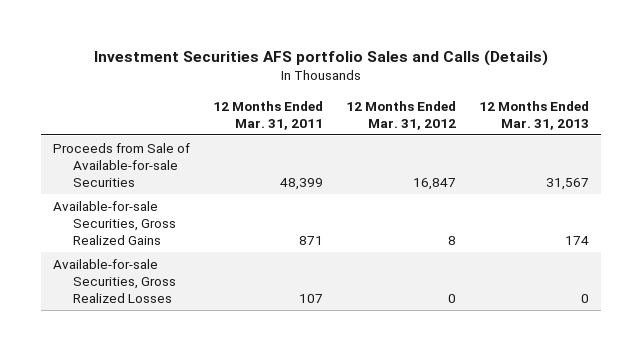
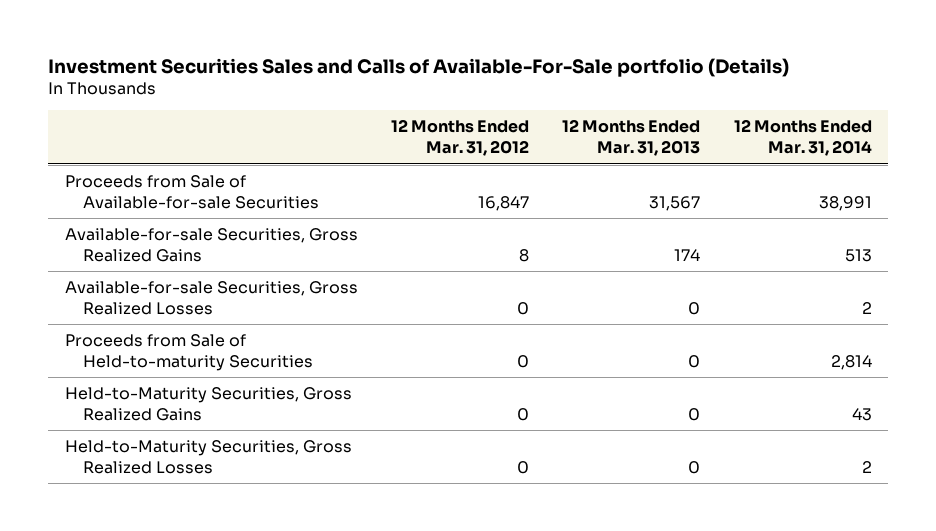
[93,50,548,67] Investment Securities AFS portfolio Sales and Calls (Details) -> [47,57,789,77] Investment Securities Sales and Calls of Available-For-Sale portfolio (Details)
[212,100,323,130] 12 Months Ended Mar. 31, 2011 -> none
none -> [733,119,872,157] 12 Months Ended Mar. 31, 2014
none -> [64,334,314,371] Proceeds from Sale of Held-to-maturity Securities
none -> [64,387,352,421] Held-to-Maturity Securities, Gross Realized Gains
none -> [64,440,352,474] Held-to-Maturity Securities, Gross Realized Losses

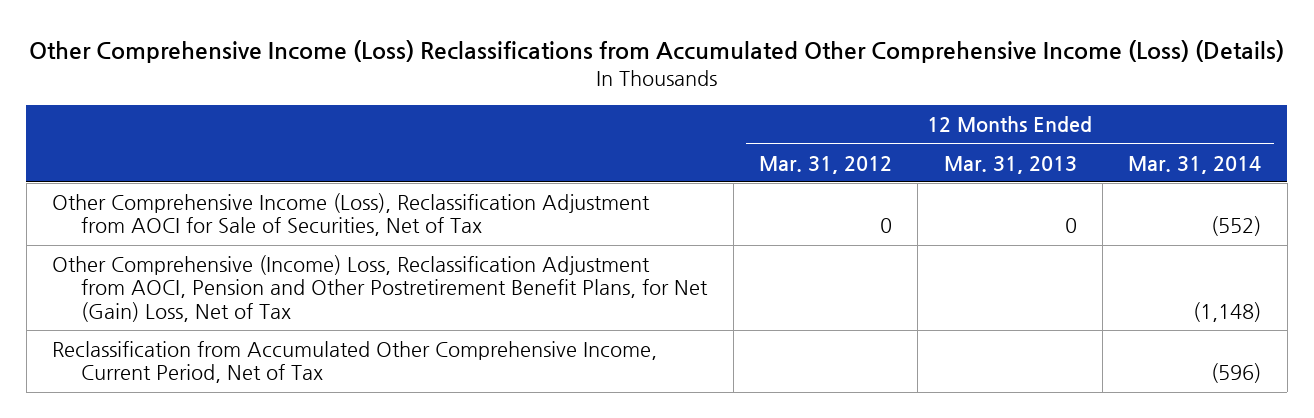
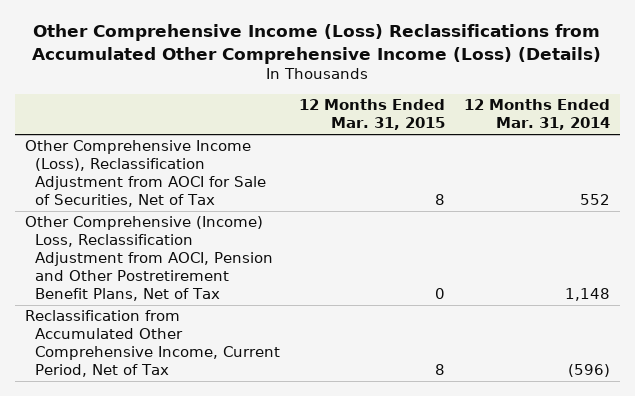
[758,155,892,174] Mar. 31, 2012 -> none
[943,155,1077,174] Mar. 31, 2013 -> none
none -> [299,99,446,131] 12 Months Ended Mar. 31, 2015
[1211,216,1262,237] (552) -> [580,193,611,205] 552
[52,255,709,322] Other Comprehensive (Income) Loss, Reclassification Adjustment from AOCI, Pension and Other Postretirement Benefit Plans, for Net (Gain) Loss, Net of Tax -> [24,216,273,301] Other Comprehensive (Income) Loss, Reclassification Adjustment from AOCI, Pension and Other Postretirement Benefit Plans, Net of Tax
[1193,301,1262,322] (1,148) -> [565,287,611,301] 1,148

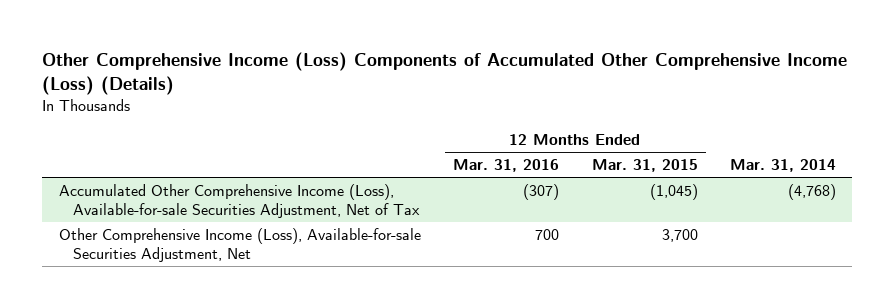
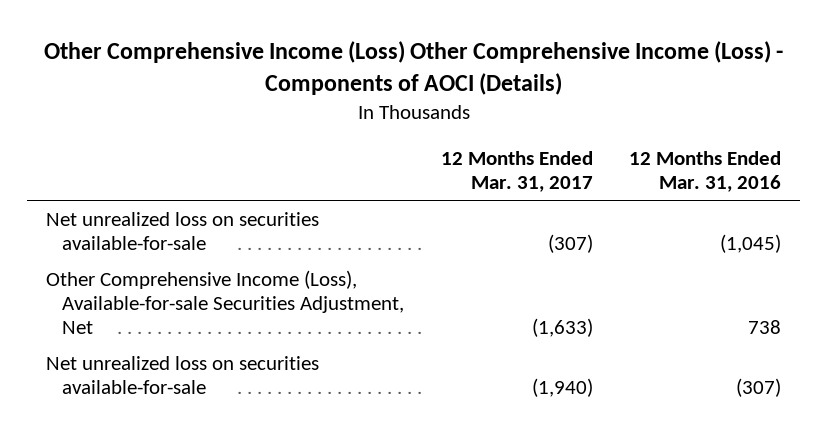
[42,52,848,96] Other Comprehensive Income (Loss) Components of Accumulated Other Comprehensive Income (Loss) (Details) -> [43,41,783,96] Other Comprehensive Income (Loss) Other Comprehensive Income (Loss) - Components of AOCI (Details)
[591,159,698,173] Mar. 31, 2015 -> none
[730,159,837,173] Mar. 31, 2014 -> none
none -> [440,150,593,192] 12 Months Ended Mar. 31, 2017
[58,184,421,218] Accumulated Other Comprehensive Income (Loss), Available-for-sale Securities Adjustment, Net of Tax -> [45,211,319,250] Net unrealized loss on securities available-for-sale
[523,184,560,201] (307) -> [720,233,782,253] (1,045)
[535,229,560,241] 700 -> [748,319,782,334] 738
none -> [45,355,319,394] Net unrealized loss on securities available-for-sale

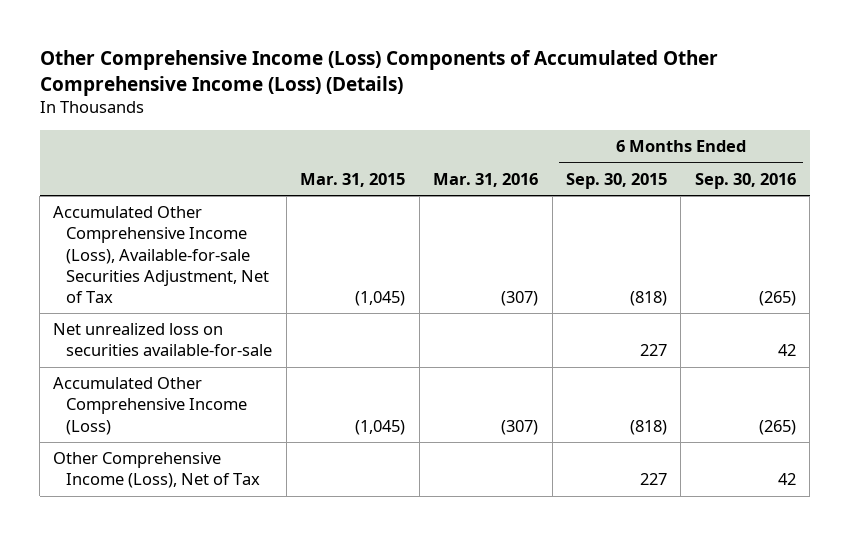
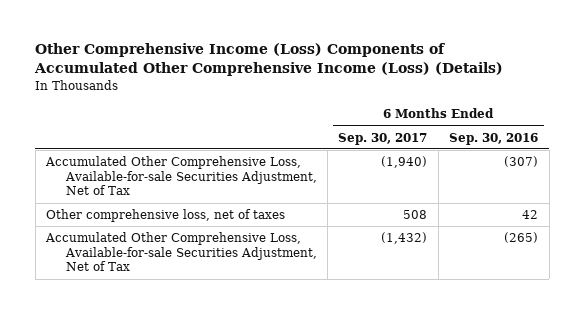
[300,172,406,187] Mar. 31, 2015 -> none
[433,172,539,187] Mar. 31, 2016 -> none
[565,172,667,189] Sep. 30, 2015 -> none
none -> [338,132,428,145] Sep. 30, 2017
[53,452,261,489] Other Comprehensive Income (Loss), Net of Tax -> none
[53,206,270,304] Accumulated Other Comprehensive Income (Loss), Available-for-sale Securities Adjustment, Net of Tax -> [45,156,317,196] Accumulated Other Comprehensive Loss, Available-for-sale Securities Adjustment, Net of Tax
[758,291,796,307] (265) -> [504,156,539,168] (307)
[53,323,273,357] Net unrealized loss on securities available-for-sale -> [46,209,286,223] Other comprehensive loss, net of taxes
[53,377,248,435] Accumulated Other Comprehensive Income (Loss) -> [45,232,317,272] Accumulated Other Comprehensive Loss, Available-for-sale Securities Adjustment, Net of Tax

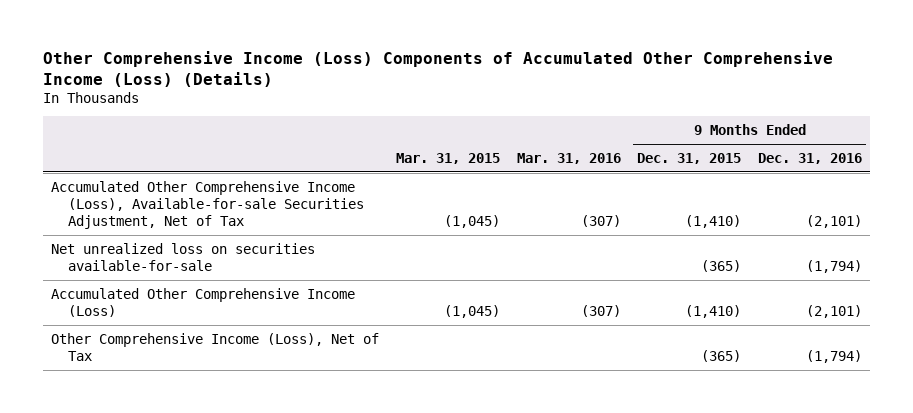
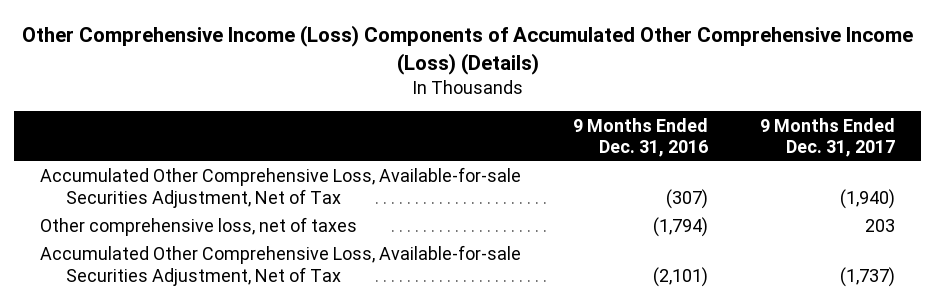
[396,152,501,164] Mar. 31, 2015 -> none
[516,152,621,164] Mar. 31, 2016 -> none
[637,152,742,164] Dec. 31, 2015 -> none
none -> [759,117,895,158] 9 Months Ended Dec. 31, 2017
[51,332,380,361] Other Comprehensive Income (Loss), Net of Tax -> none
[51,180,365,229] Accumulated Other Comprehensive Income (Loss), Available-for-sale Securities Adjustment, Net of Tax -> [40,167,522,208] Accumulated Other Comprehensive Loss, Available-for-sale Securities Adjustment, Net of Tax
[805,214,862,228] (2,101) -> [666,188,709,209] (307)
[51,242,316,271] Net unrealized loss on securities available-for-sale -> [40,217,358,237] Other comprehensive loss, net of taxes
[51,287,356,317] Accumulated Other Comprehensive Income (Loss) -> [40,245,522,286] Accumulated Other Comprehensive Loss, Available-for-sale Securities Adjustment, Net of Tax

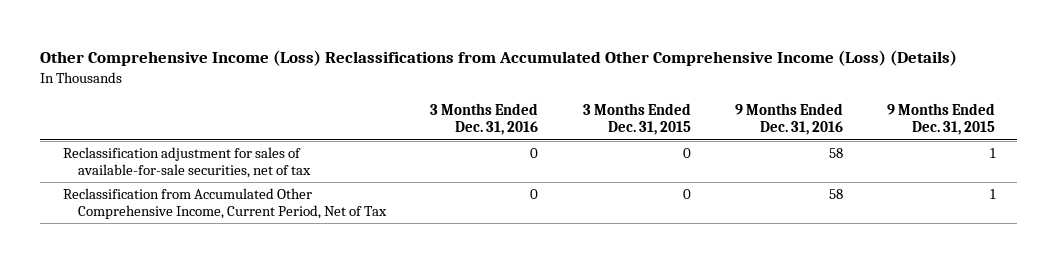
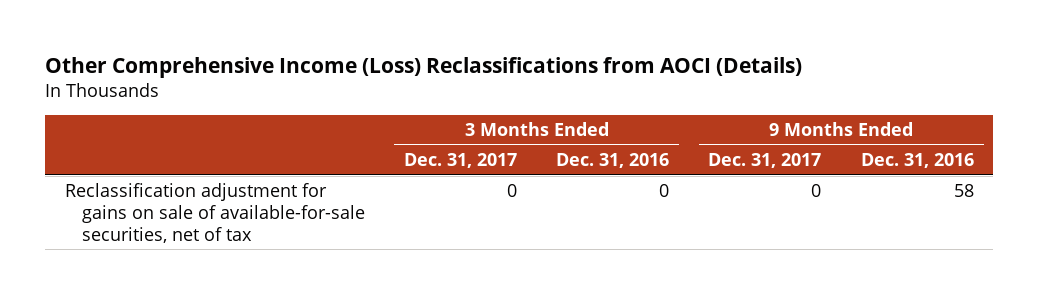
[40,50,958,67] Other Comprehensive Income (Loss) Reclassifications from Accumulated Other Comprehensive Income (Loss) (Details) -> [45,56,803,78] Other Comprehensive Income (Loss) Reclassifications from AOCI (Details)
[582,103,691,136] 3 Months Ended Dec. 31, 2015 -> none
[887,103,996,136] 9 Months Ended Dec. 31, 2015 -> none
none -> [403,153,517,169] Dec. 31, 2017
none -> [708,153,822,169] Dec. 31, 2017
[62,188,388,220] Reclassification from Accumulated Other Comprehensive Income, Current Period, Net of Tax -> none
[62,147,312,179] Reclassification adjustment for sales of available-for-sale securities, net of tax -> [65,183,365,243] Reclassification adjustment for gains on sale of available-for-sale securities, net of tax

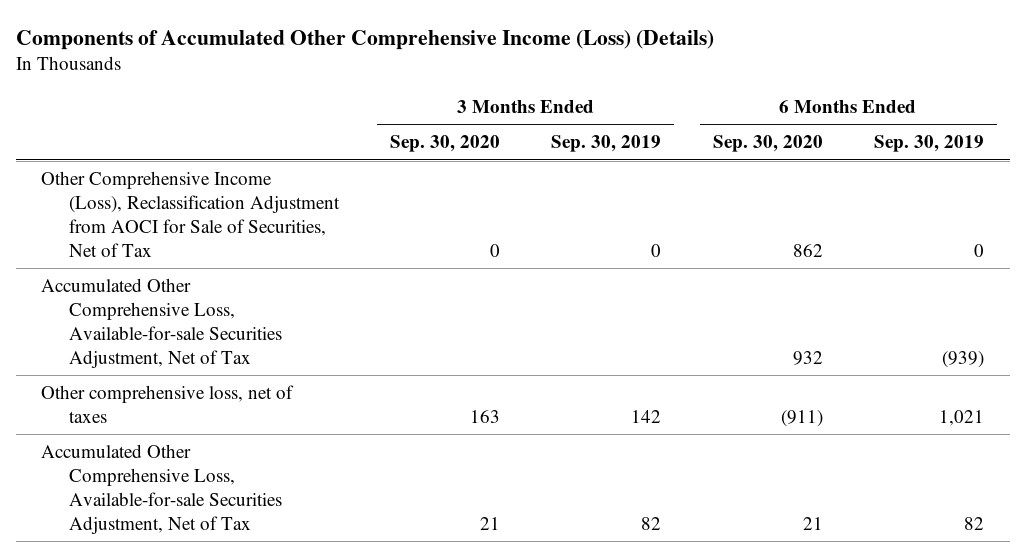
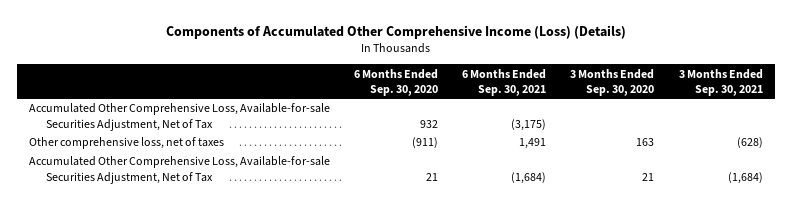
[551,135,662,153] Sep. 30, 2019 -> none
[874,135,985,153] Sep. 30, 2019 -> none
none -> [462,68,547,96] 6 Months Ended Sep. 30, 2021
none -> [678,68,763,96] 3 Months Ended Sep. 30, 2021
[41,170,340,257] Other Comprehensive Income (Loss), Reclassification Adjustment from AOCI for Sale of Securities, Net of Tax -> none

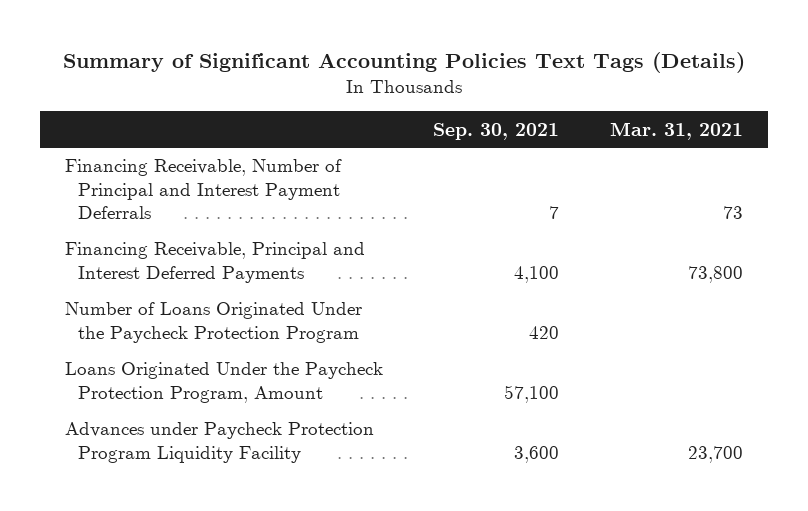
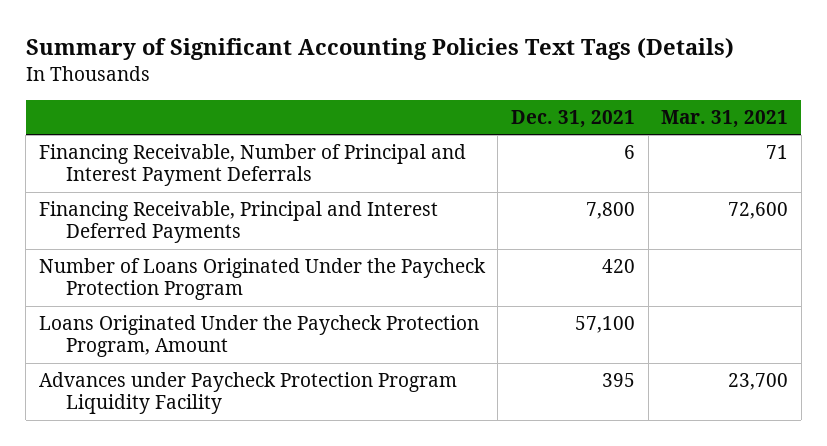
[433,122,560,140] Sep. 30, 2021 -> none
none -> [510,109,635,128] Dec. 31, 2021
[722,205,743,219] 73 -> [766,145,789,160] 71
[687,265,743,283] 73,800 -> [728,202,789,220] 72,600

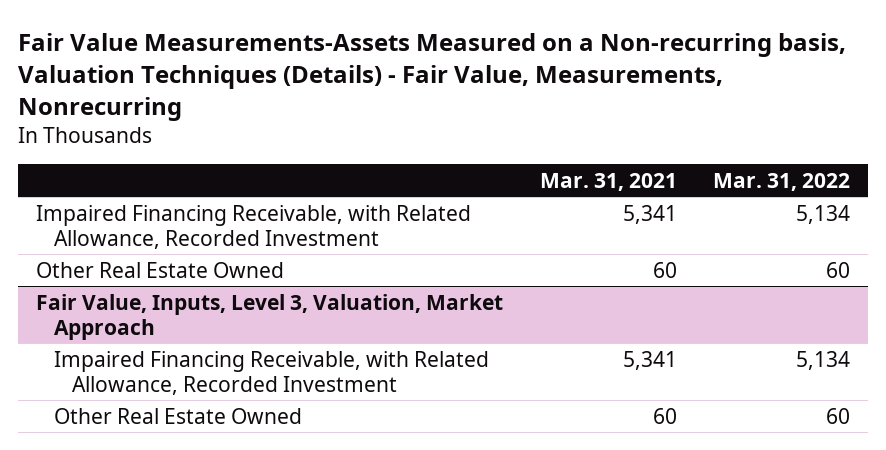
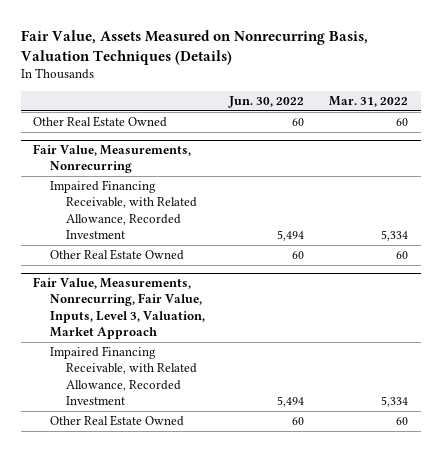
[18,32,847,122] Fair Value Measurements-Assets Measured on a Non-recurring basis, Valuation Techniques (Details) - Fair Value, Measurements, Nonrecurring -> [20,29,368,65] Fair Value, Assets Measured on Nonrecurring Basis, Valuation Techniques (Details)
[539,172,677,191] Mar. 31, 2021 -> none
none -> [228,95,305,108] Jun. 30, 2022
[36,204,472,249] Impaired Financing Receivable, with Related Allowance, Recorded Investment -> none
[36,293,504,340] Fair Value, Inputs, Level 3, Valuation, Market Approach -> none
none -> [33,144,192,174] Fair Value, Measurements, Nonrecurring
[796,350,851,370] 5,134 -> [381,230,409,242] 5,334
none -> [33,277,205,340] Fair Value, Measurements, Nonrecurring, Fair Value, Inputs, Level 3, Valuation, Market Approach
none -> [49,345,197,406] Impaired Financing Receivable, with Related Allowance, Recorded Investment
none -> [49,414,184,426] Other Real Estate Owned

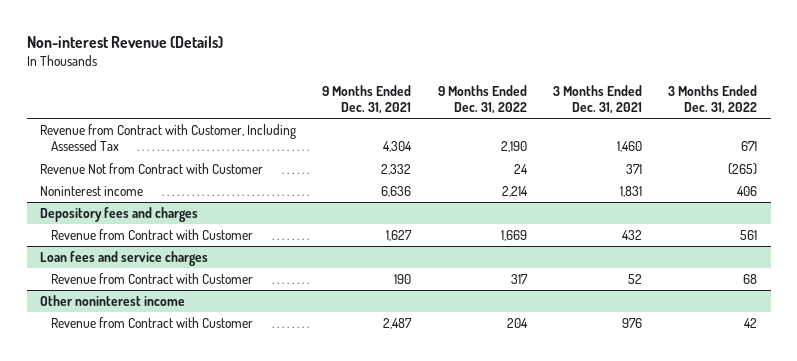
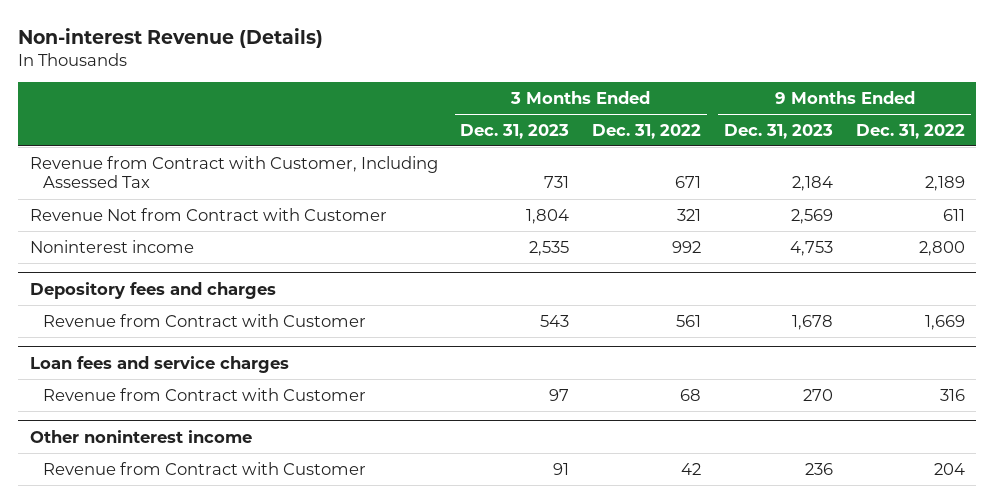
[322,84,412,115] 9 Months Ended Dec. 31, 2021 -> none
[553,84,643,115] 3 Months Ended Dec. 31, 2021 -> none
none -> [460,123,570,139] Dec. 31, 2023
none -> [724,123,834,139] Dec. 31, 2023
[500,141,527,153] 2,190 -> [924,176,965,192] 2,189
[513,164,528,175] 24 -> [942,208,965,221] 611
[728,163,758,176] (265) -> [677,208,702,221] 321
[501,186,528,198] 2,214 -> [918,240,965,256] 2,800
[737,186,758,197] 406 -> [672,240,702,253] 992
[510,274,528,285] 317 -> [939,388,965,401] 316

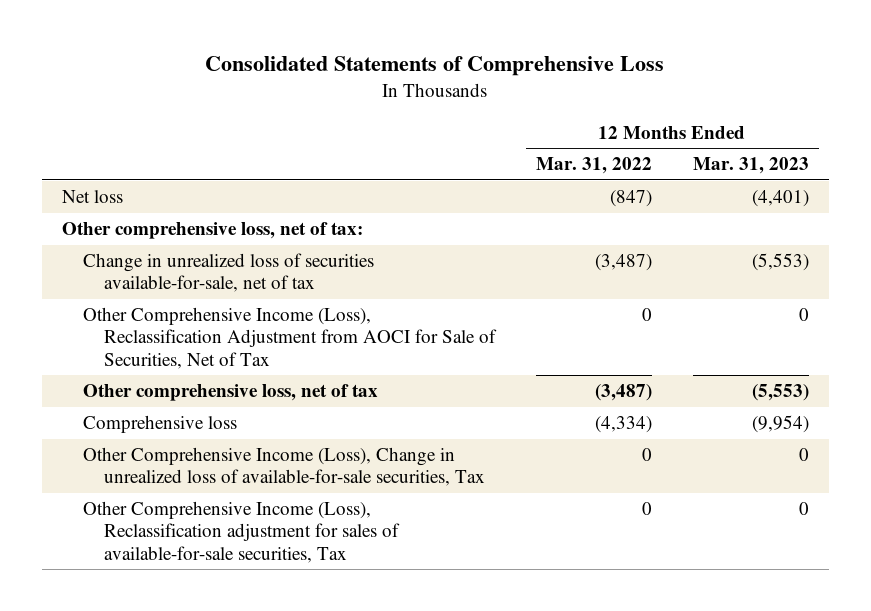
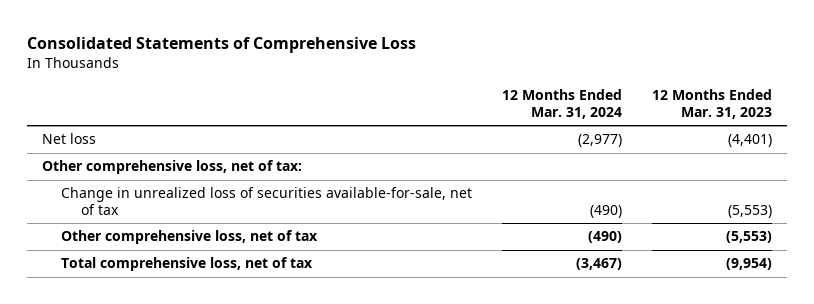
[536,157,653,175] Mar. 31, 2022 -> none
none -> [502,89,623,119] 12 Months Ended Mar. 31, 2024
[83,307,498,369] Other Comprehensive Income (Loss), Reclassification Adjustment from AOCI for Sale of Securities, Net of Tax -> none
[83,447,486,487] Other Comprehensive Income (Loss), Change in unrealized loss of available-for-sale securities, Tax -> none
[83,501,401,563] Other Comprehensive Income (Loss), Reclassification adjustment for sales of available-for-sale securities, Tax -> none
[83,415,238,434] Comprehensive loss -> [61,257,314,272] Total comprehensive loss, net of tax

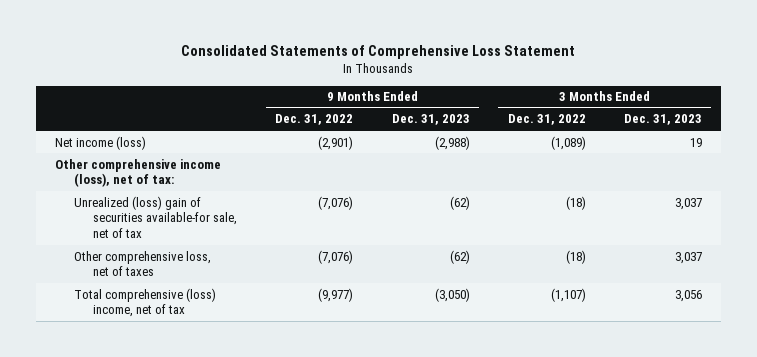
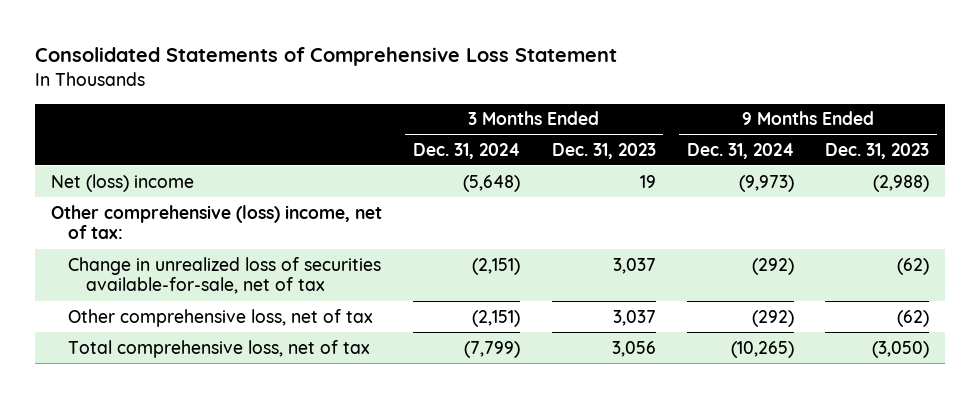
[275,114,354,126] Dec. 31, 2022 -> none
[507,114,586,126] Dec. 31, 2022 -> none
none -> [413,142,521,159] Dec. 31, 2024
none -> [686,142,794,159] Dec. 31, 2024
[55,135,147,150] Net income (loss) -> [50,173,194,192] Net (loss) income
[55,158,222,188] Other comprehensive income (loss), net of tax: -> [50,204,382,240] Other comprehensive (loss) income, net of tax:
[74,195,238,239] Unrealized (loss) gain of securities available-for sale, net of tax -> [68,256,382,295] Change in unrealized loss of securities available-for-sale, net of tax
[74,250,212,277] Other comprehensive loss, net of taxes -> [68,308,374,327] Other comprehensive loss, net of tax
[74,287,217,318] Total comprehensive (loss) income, net of tax -> [68,339,371,358] Total comprehensive loss, net of tax

